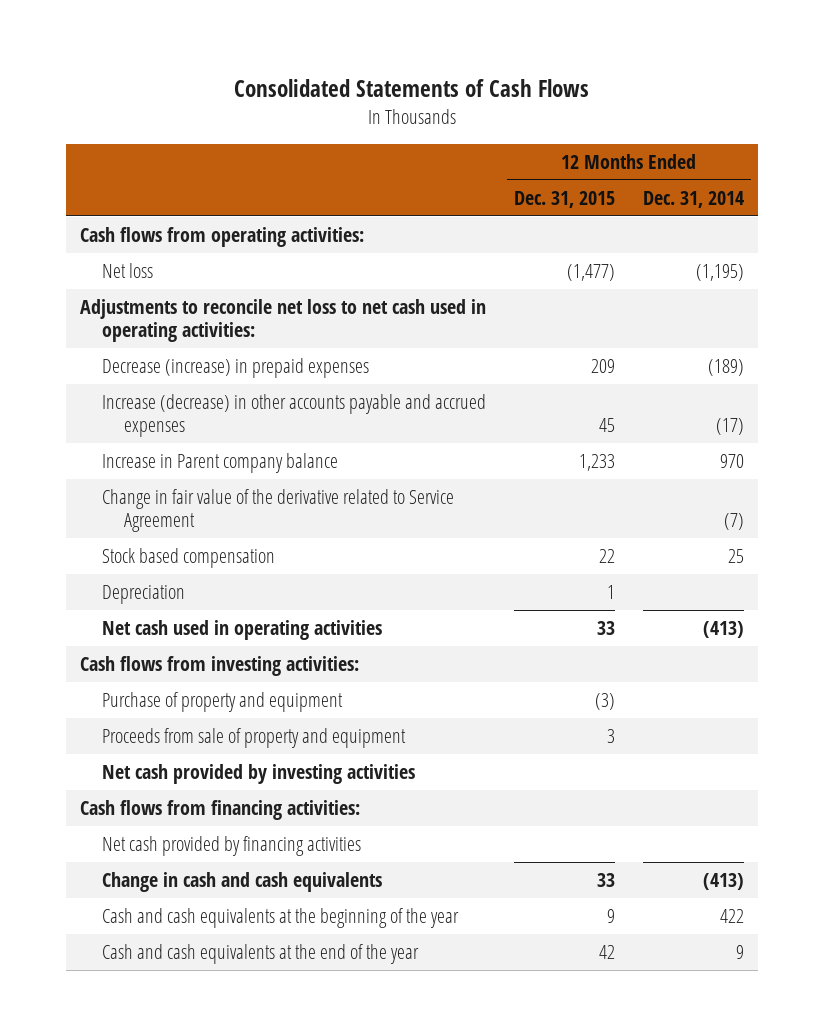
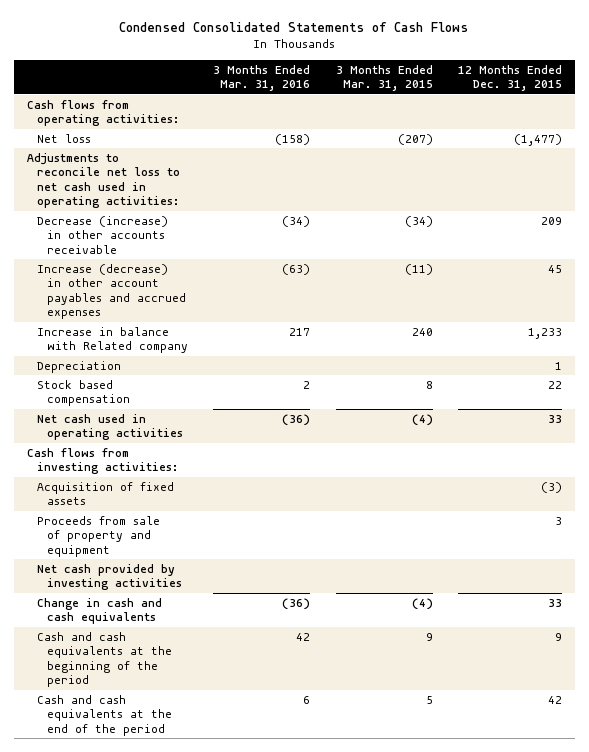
[233,78,589,97] Consolidated Statements of Cash Flows -> [119,22,469,33] Condensed Consolidated Statements of Cash Flows
[643,190,745,208] Dec. 31, 2014 -> none
none -> [213,64,311,92] 3 Months Ended Mar. 31, 2016
none -> [335,64,433,92] 3 Months Ended Mar. 31, 2015
[101,358,369,379] Decrease (increase) in prepaid expenses -> none
[101,489,454,533] Change in fair value of the derivative related to Service Agreement -> none
none -> [36,215,168,254] Decrease (increase) in other accounts receivable
[101,394,486,438] Increase (decrease) in other accounts payable and accrued expenses -> [36,263,186,320] Increase (decrease) in other account payables and accrued expenses
[101,453,338,474] Increase in Parent company balance -> [36,326,188,354] Increase in balance with Related company
[101,548,275,569] Stock based compensation -> [36,379,130,407] Stock based compensation
[101,692,343,713] Purchase of property and equipment -> [36,481,174,506] Acquisition of fixed assets
[79,800,360,821] Cash flows from financing activities: -> none
[101,836,361,857] Net cash provided by financing activities -> none
[101,908,459,929] Cash and cash equivalents at the beginning of the year -> [36,631,172,688] Cash and cash equivalents at the beginning of the period
[101,944,419,965] Cash and cash equivalents at the end of the year -> [36,694,172,736] Cash and cash equivalents at the end of the period

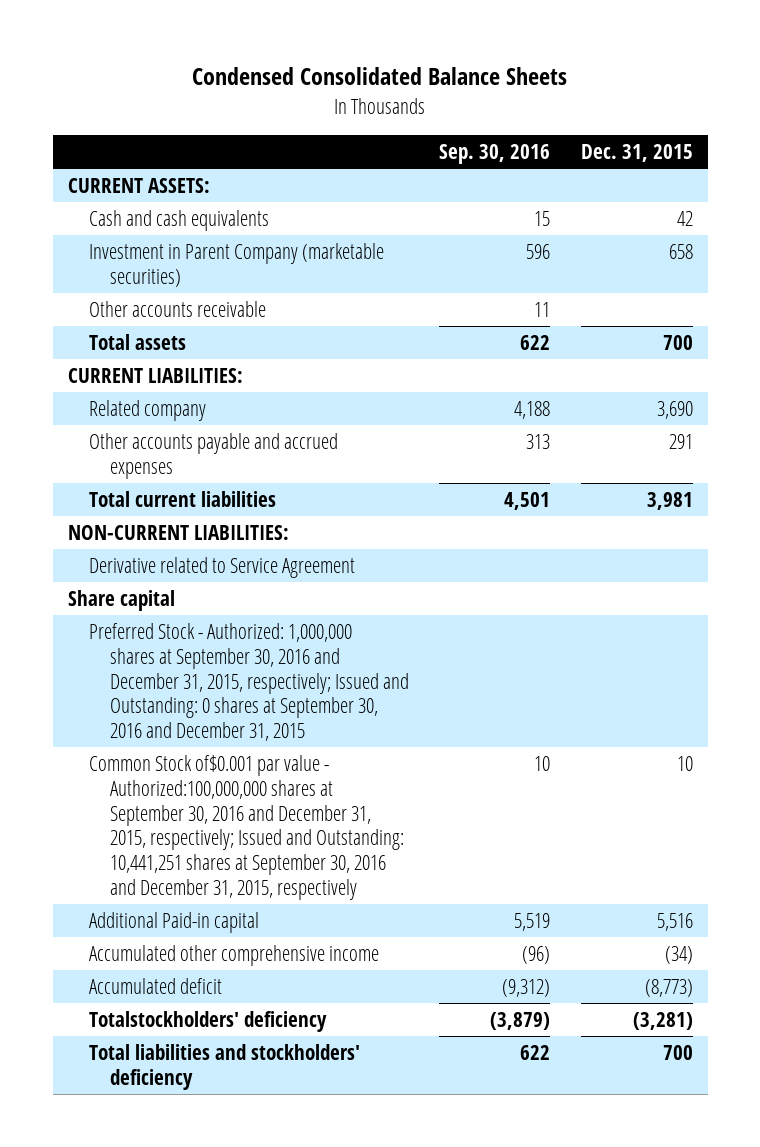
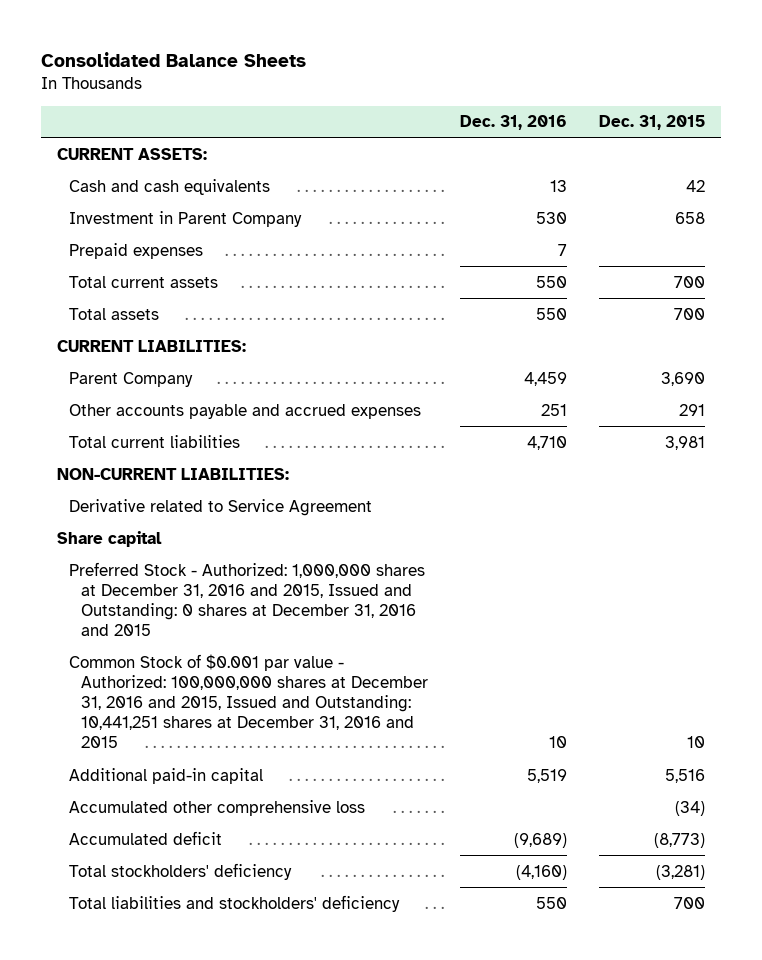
[192,67,568,86] Condensed Consolidated Balance Sheets -> [41,51,307,67] Consolidated Balance Sheets
[439,144,551,165] Sep. 30, 2016 -> none
none -> [460,115,568,131] Dec. 31, 2016
[88,301,266,318] Other accounts receivable -> none
[88,243,384,287] Investment in Parent Company (marketable securities) -> [69,210,303,227] Investment in Parent Company
none -> [69,242,204,259] Prepaid expenses
none -> [69,275,219,288] Total current assets
[88,400,206,422] Related company -> [69,371,194,387] Parent Company
[88,623,409,741] Preferred Stock - Authorized: 1,000,000 shares at September 30, 2016 and December 31, 2015, respectively; Issued and Outstanding: 0 shares at September 30, 2016 and December 31, 2015 -> [69,561,426,637] Preferred Stock - Authorized: 1,000,000 shares at December 31, 2016 and 2015, Issued and Outstanding: 0 shares at December 31, 2016 and 2015
[88,755,404,900] Common Stock of$0.001 par value - Authorized:100,000,000 shares at September 30, 2016 and December 31, 2015, respectively; Issued and Outstanding: 10,441,251 shares at September 30, 2016 and December 31, 2015, respectively -> [69,653,428,749] Common Stock of $0.001 par value - Authorized: 100,000,000 shares at December 31, 2016 and 2015, Issued and Outstanding: 10,441,251 shares at December 31, 2016 and 2015
[88,912,259,934] Additional Paid-in capital -> [69,767,264,784] Additional paid-in capital
[88,945,379,967] Accumulated other comprehensive income -> [69,799,366,816] Accumulated other comprehensive loss
[88,1011,327,1033] Totalstockholders' deficiency -> [69,862,293,880] Total stockholders' deficiency

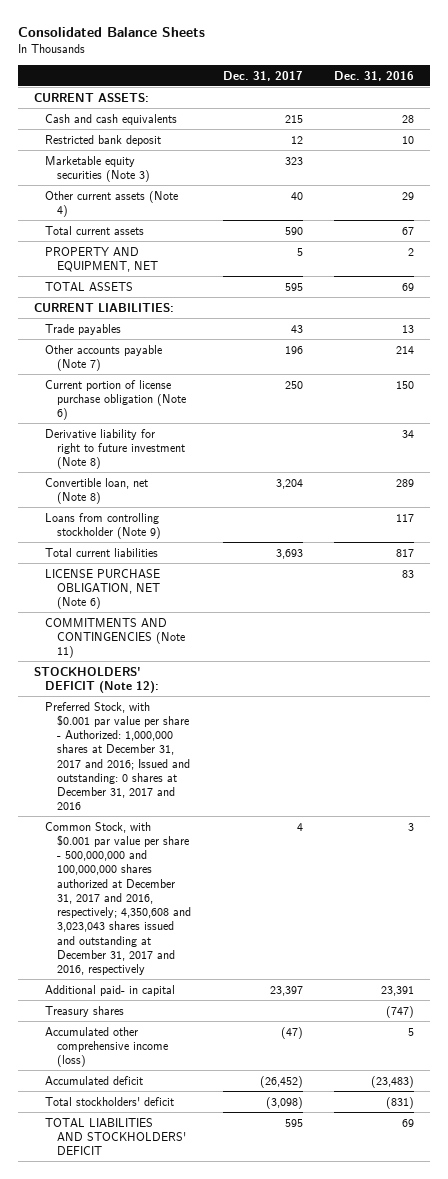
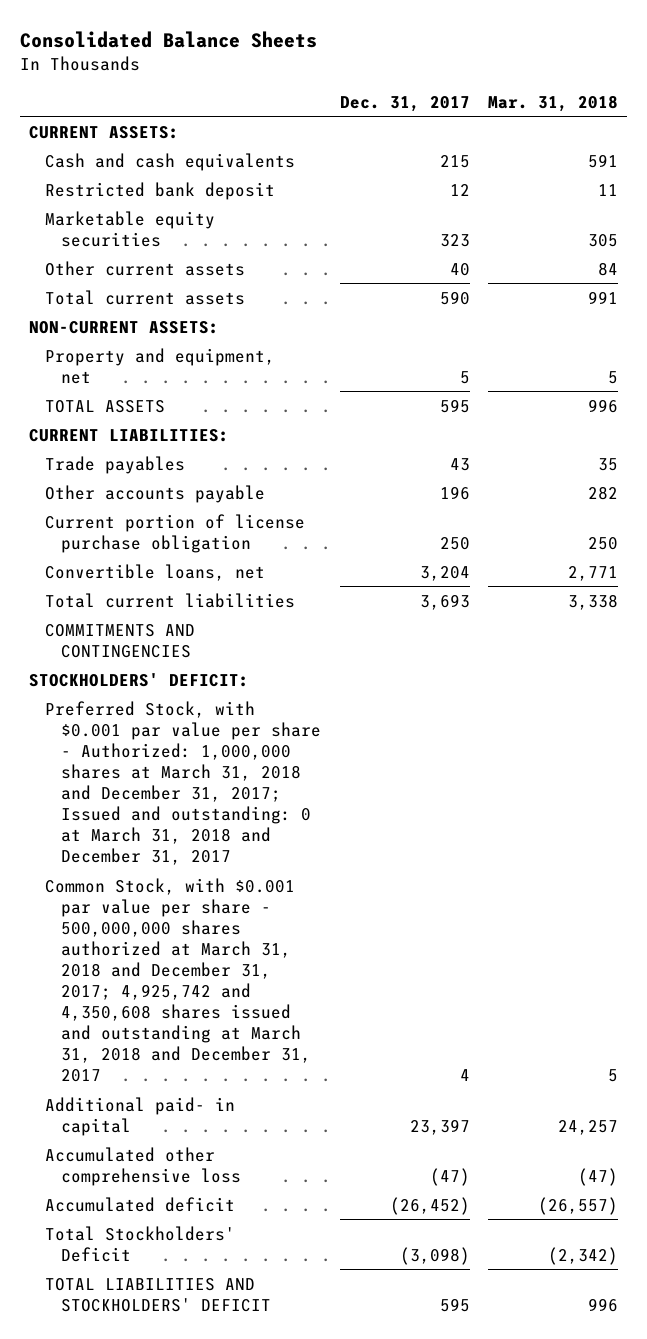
[334,70,415,81] Dec. 31, 2016 -> none
none -> [487,94,618,112] Mar. 31, 2018
[45,155,151,182] Marketable equity securities (Note 3) -> [45,210,216,247] Marketable equity securities
[45,190,179,217] Other current assets (Note 4) -> [45,260,246,276] Other current assets
none -> [29,320,220,334] NON-CURRENT ASSETS:
[45,246,159,272] PROPERTY AND EQUIPMENT, NET -> [45,347,276,384] Property and equipment, net
[45,428,186,470] Derivative liability for right to future investment (Note 8) -> none
[45,512,162,539] Loans from controlling stockholder (Note 9) -> none
[45,344,163,371] Other accounts payable (Note 7) -> [45,484,266,503] Other accounts payable
[45,379,187,421] Current portion of license purchase obligation (Note 6) -> [45,513,306,553] Current portion of license purchase obligation
[45,477,149,504] Convertible loan, net (Note 8) -> [45,563,266,581] Convertible loans, net
[45,568,161,610] LICENSE PURCHASE OBLIGATION, NET (Note 6) -> none
[45,617,186,659] COMMITMENTS AND CONTINGENCIES (Note 11) -> [45,623,196,658] COMMITMENTS AND CONTINGENCIES
[33,666,160,693] STOCKHOLDERS' DEFICIT (Note 12): -> [29,672,250,687] STOCKHOLDERS' DEFICIT:
[45,701,191,811] Preferred Stock, with $0.001 par value per share - Authorized: 1,000,000 shares at December 31, 2017 and 2016; Issued and outstanding: 0 shares at December 31, 2017 and 2016 -> [45,700,322,865] Preferred Stock, with $0.001 par value per share - Authorized: 1,000,000 shares at March 31, 2018 and December 31, 2017; Issued and outstanding: 0 at March 31, 2018 and December 31, 2017
[45,821,192,976] Common Stock, with $0.001 par value per share - 500,000,000 and 100,000,000 shares authorized at December 31, 2017 and 2016, respectively; 4,350,608 and 3,023,043 shares issued and outstanding at December 31, 2017 and 2016, respectively -> [45,877,312,1082] Common Stock, with $0.001 par value per share - 500,000,000 shares authorized at March 31, 2018 and December 31, 2017; 4,925,742 and 4,350,608 shares issued and outstanding at March 31, 2018 and December 31, 2017
[45,1005,125,1017] Treasury shares -> none
[45,1026,169,1068] Accumulated other comprehensive income (loss) -> [45,1146,242,1186] Accumulated other comprehensive loss
[45,1096,175,1106] Total stockholders' deficit -> [45,1225,236,1262] Total Stockholders' Deficit

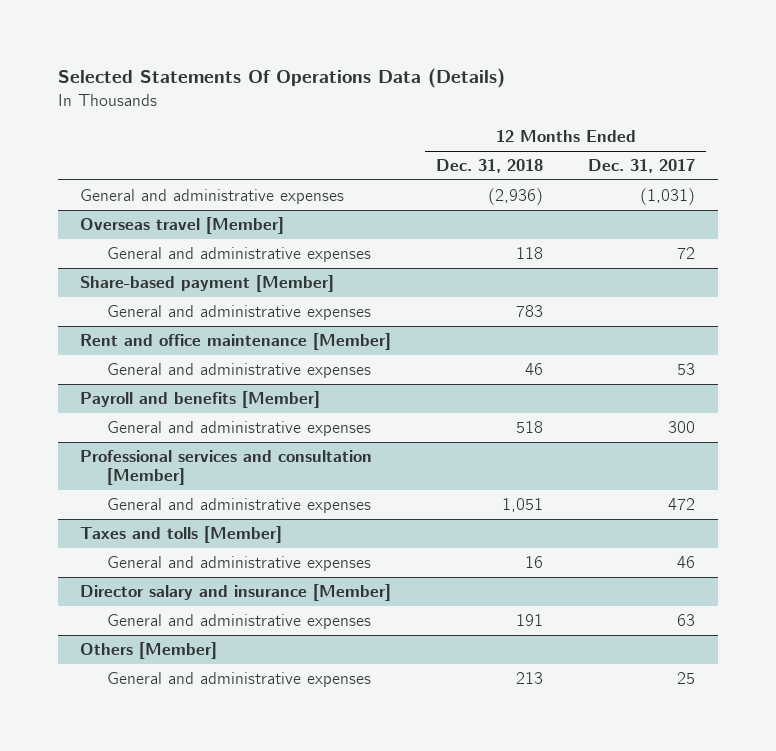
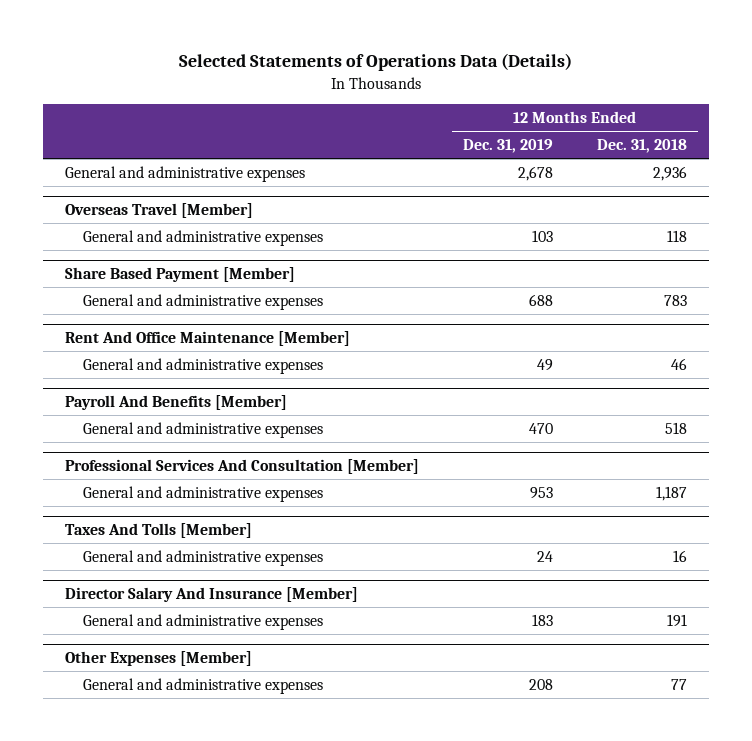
[57,68,505,89] Selected Statements Of Operations Data (Details) -> [178,53,572,72] Selected Statements of Operations Data (Details)
[588,159,696,174] Dec. 31, 2017 -> none
none -> [462,139,553,154] Dec. 31, 2019
[488,188,544,206] (2,936) -> [652,165,687,181] 2,936
[80,217,285,235] Overseas travel [Member] -> [64,203,253,219] Overseas Travel [Member]
[80,275,335,293] Share-based payment [Member] -> [64,267,295,283] Share Based Payment [Member]
[80,333,392,351] Rent and office maintenance [Member] -> [64,331,350,347] Rent And Office Maintenance [Member]
[80,391,321,409] Payroll and benefits [Member] -> [64,395,287,411] Payroll And Benefits [Member]
[80,450,373,486] Professional services and consultation [Member] -> [64,459,419,475] Professional Services And Consultation [Member]
[502,498,544,513] 1,051 -> [655,485,687,501] 1,187
[80,526,283,544] Taxes and tolls [Member] -> [64,523,252,539] Taxes And Tolls [Member]
[80,584,392,602] Director salary and insurance [Member] -> [64,587,358,603] Director Salary And Insurance [Member]
[80,642,218,660] Others [Member] -> [64,651,252,667] Other Expenses [Member]
[516,672,544,685] 213 -> [670,678,687,690] 77

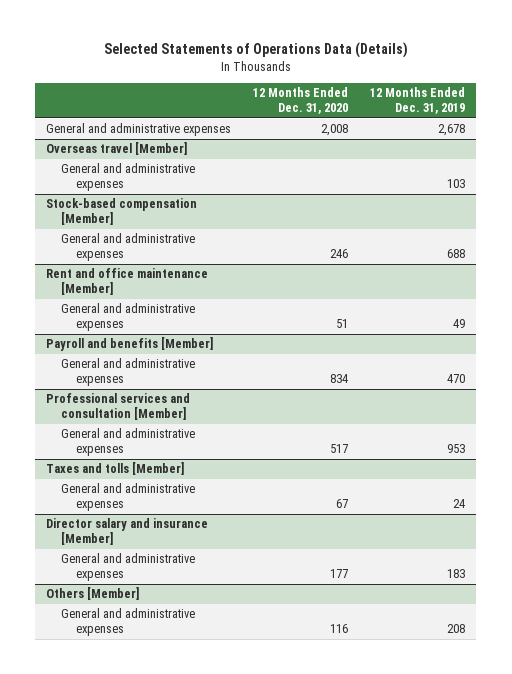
[596,139,687,154] Dec. 31, 2018 -> none
none -> [253,87,349,115] 12 Months Ended Dec. 31, 2020
[64,203,253,219] Overseas Travel [Member] -> [46,142,188,156] Overseas travel [Member]
[64,267,295,283] Share Based Payment [Member] -> [46,198,198,226] Stock-based compensation [Member]
[64,331,350,347] Rent And Office Maintenance [Member] -> [46,268,209,296] Rent and office maintenance [Member]
[64,395,287,411] Payroll And Benefits [Member] -> [46,337,214,352] Payroll and benefits [Member]
[64,459,419,475] Professional Services And Consultation [Member] -> [46,393,191,421] Professional services and consultation [Member]
[64,523,252,539] Taxes And Tolls [Member] -> [46,462,185,476] Taxes and tolls [Member]
[64,587,358,603] Director Salary And Insurance [Member] -> [46,518,209,546] Director salary and insurance [Member]
[64,651,252,667] Other Expenses [Member] -> [46,587,140,601] Others [Member]

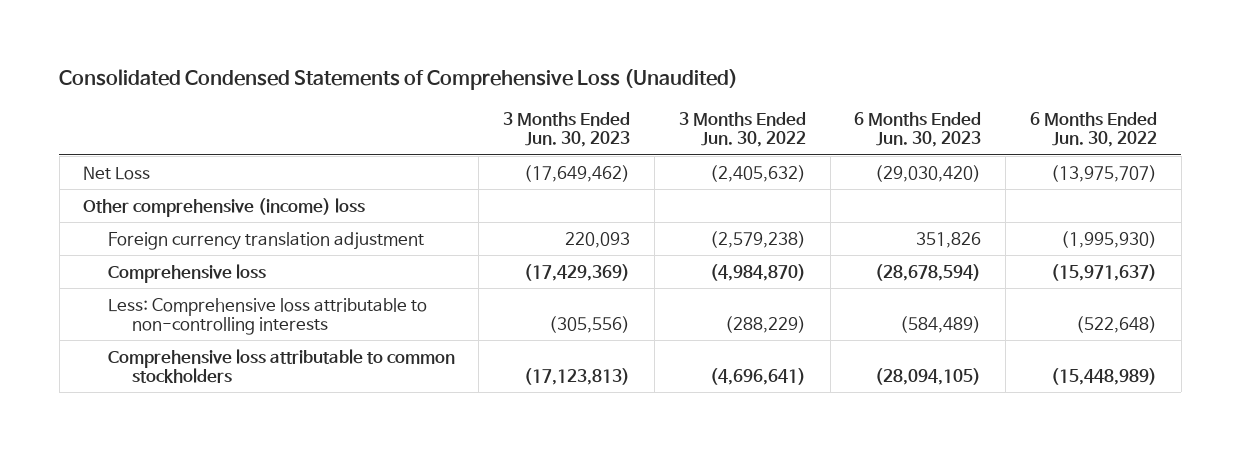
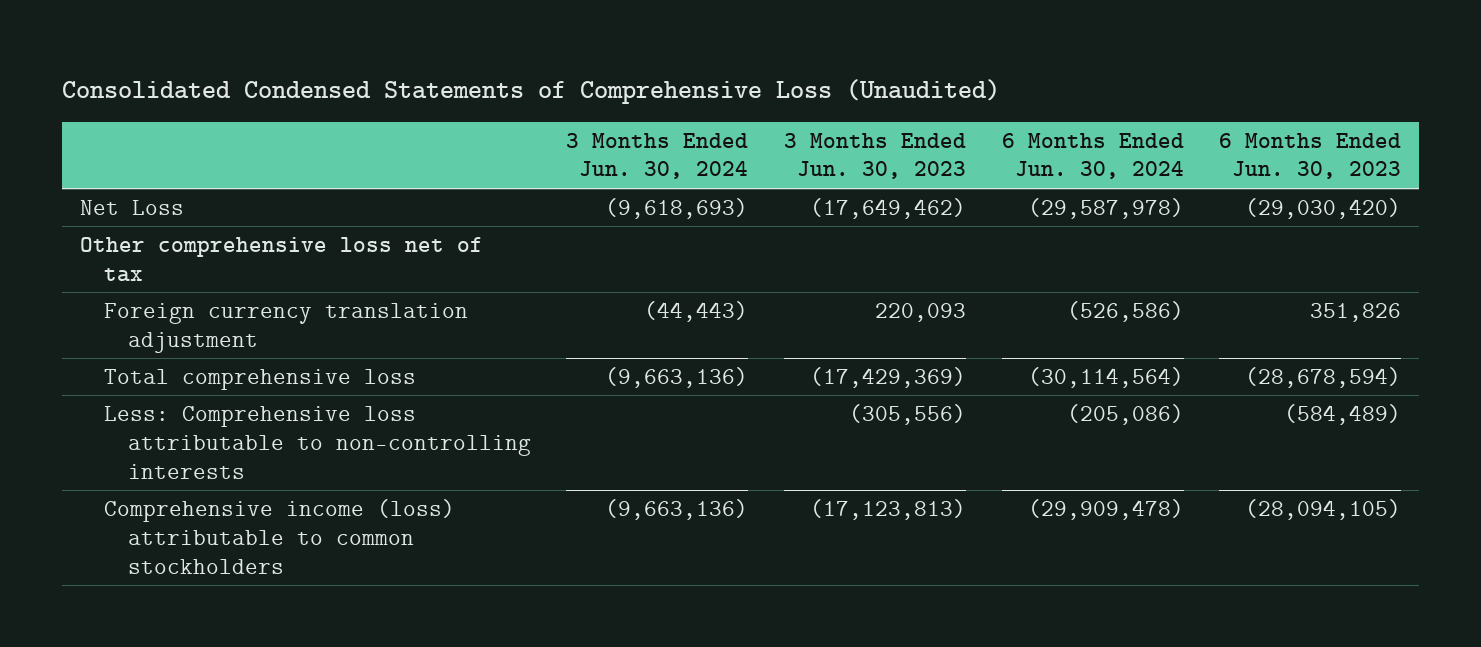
[678,111,806,148] 3 Months Ended Jun. 30, 2022 -> none
[1030,111,1158,148] 6 Months Ended Jun. 30, 2022 -> none
none -> [566,132,749,180] 3 Months Ended Jun. 30, 2024
none -> [1001,132,1184,180] 6 Months Ended Jun. 30, 2024
[83,197,366,217] Other comprehensive (income) loss -> none
none -> [79,236,483,282] Other comprehensive loss net of tax
[107,263,266,283] Comprehensive loss -> [103,368,416,390] Total comprehensive loss
[107,348,455,384] Comprehensive loss attributable to common stockholders -> [103,498,455,574] Comprehensive income (loss) attributable to common stockholders

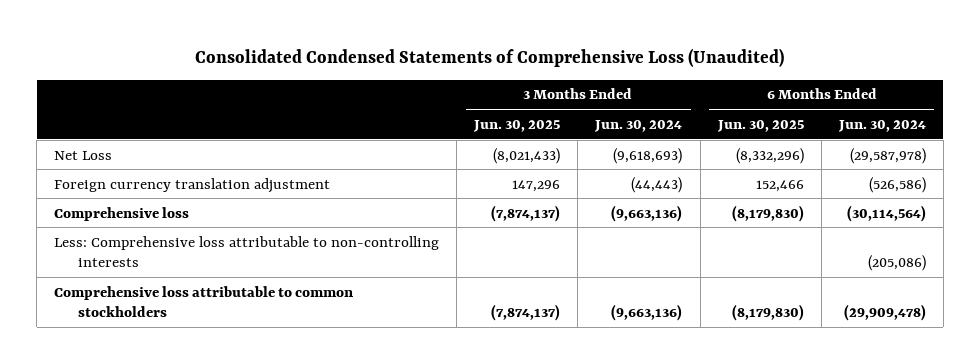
[783,132,966,180] 3 Months Ended Jun. 30, 2023 -> none
[1219,132,1402,180] 6 Months Ended Jun. 30, 2023 -> none
none -> [473,119,561,132] Jun. 30, 2025
none -> [716,119,804,132] Jun. 30, 2025
[79,236,483,282] Other comprehensive loss net of tax -> none
[103,368,416,390] Total comprehensive loss -> [54,206,190,221] Comprehensive loss
[103,498,455,574] Comprehensive income (loss) attributable to common stockholders -> [54,285,354,317] Comprehensive loss attributable to common stockholders

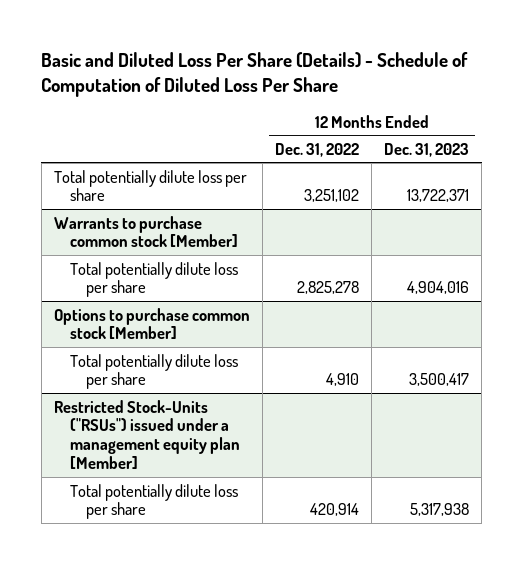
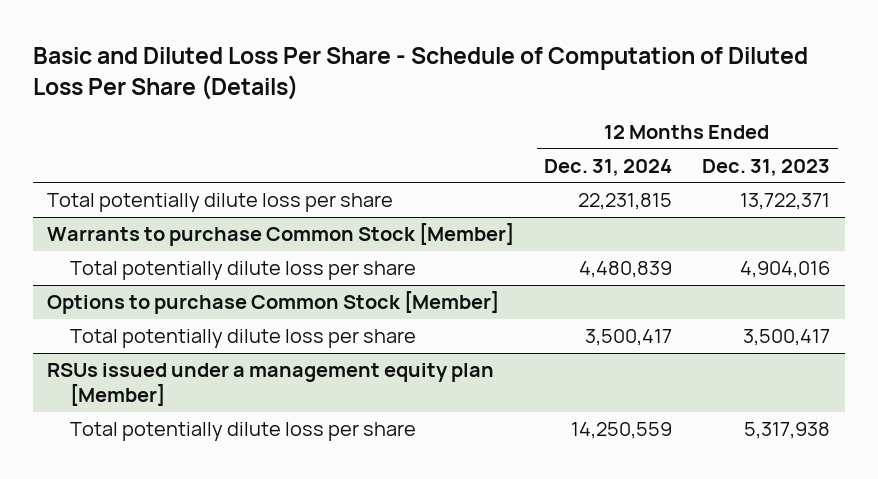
[41,51,469,97] Basic and Diluted Loss Per Share (Details) - Schedule of Computation of Diluted Loss Per Share -> [32,46,808,100] Basic and Diluted Loss Per Share - Schedule of Computation of Diluted Loss Per Share (Details)
[274,142,359,157] Dec. 31, 2022 -> none
none -> [544,158,673,176] Dec. 31, 2024
[53,215,238,248] Warrants to purchase common stock [Member] -> [47,223,515,247] Warrants to purchase Common Stock [Member]
[53,307,250,340] Options to purchase common stock [Member] -> [47,291,500,315] Options to purchase Common Stock [Member]
[53,399,240,470] Restricted Stock-Units ("RSUs") issued under a management equity plan [Member] -> [47,363,495,407] RSUs issued under a management equity plan [Member]

